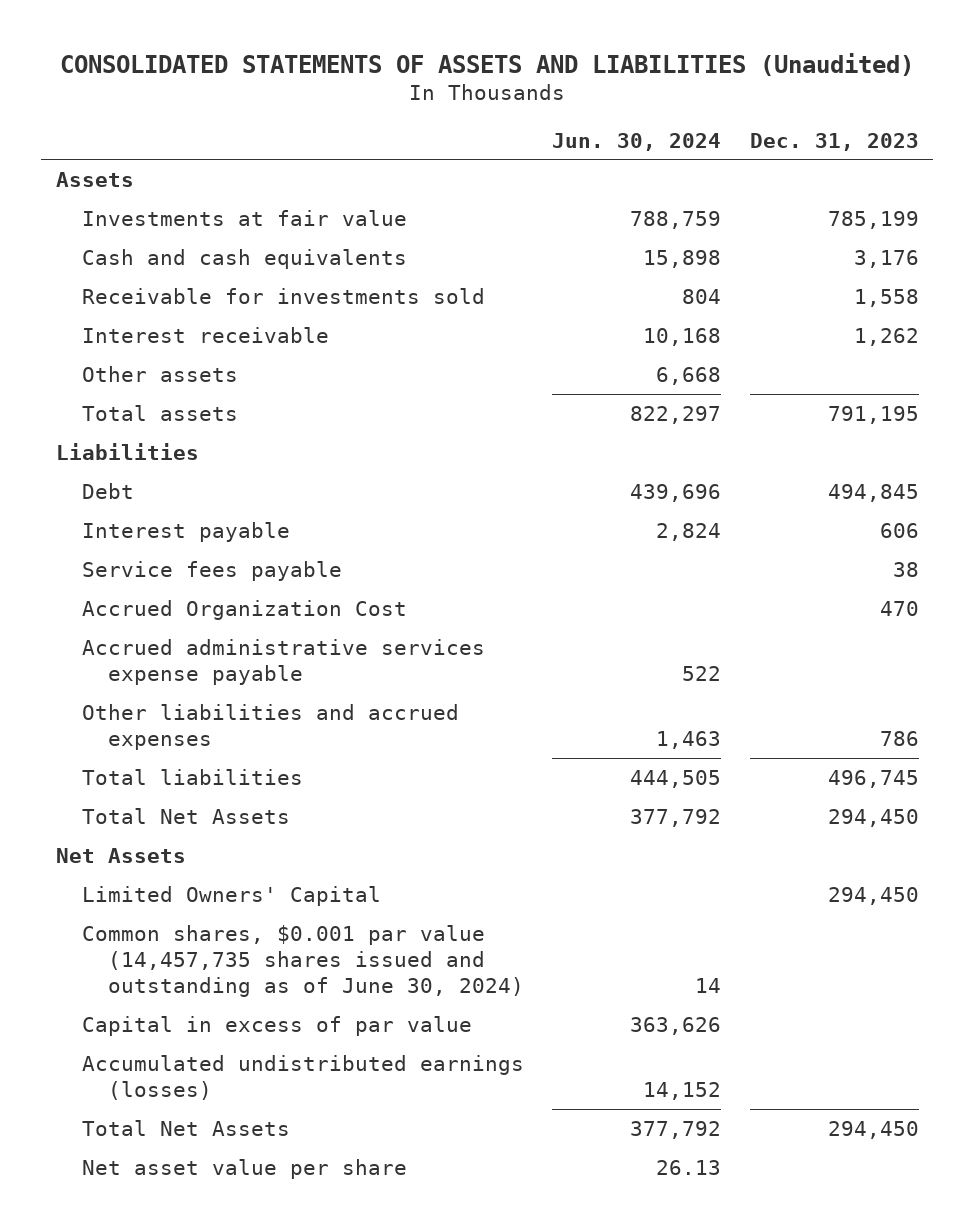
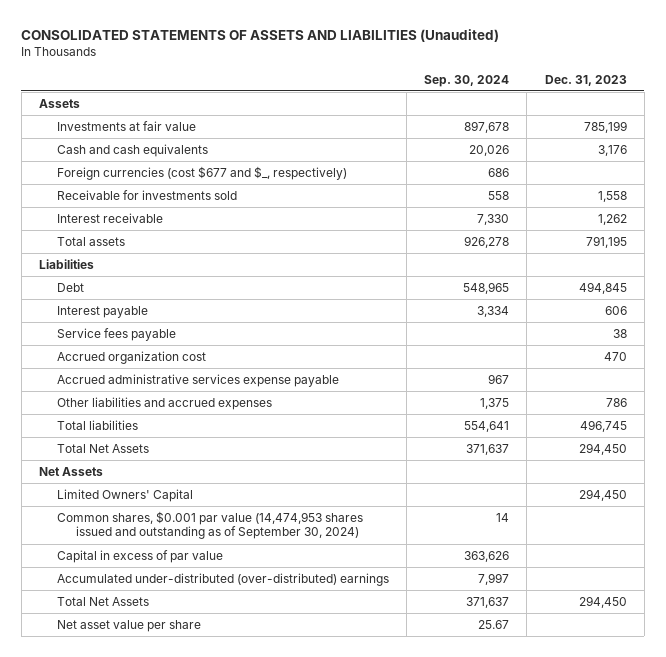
[552,132,722,151] Jun. 30, 2024 -> none
none -> [424,74,510,87] Sep. 30, 2024
none -> [57,165,348,180] Foreign currencies (cost $677 and $_, respectively)
[81,365,238,382] Other assets -> none
[81,599,407,620] Accrued Organization Cost -> [57,350,207,364] Accrued organization cost
[81,924,525,998] Common shares, $0.001 par value (14,457,735 shares issued and outstanding as of June 30, 2024) -> [57,510,364,540] Common shares, $0.001 par value (14,474,953 shares issued and outstanding as of September 30, 2024)
[81,1054,524,1100] Accumulated undistributed earnings (losses) -> [57,572,390,586] Accumulated under-distributed (over-distributed) earnings

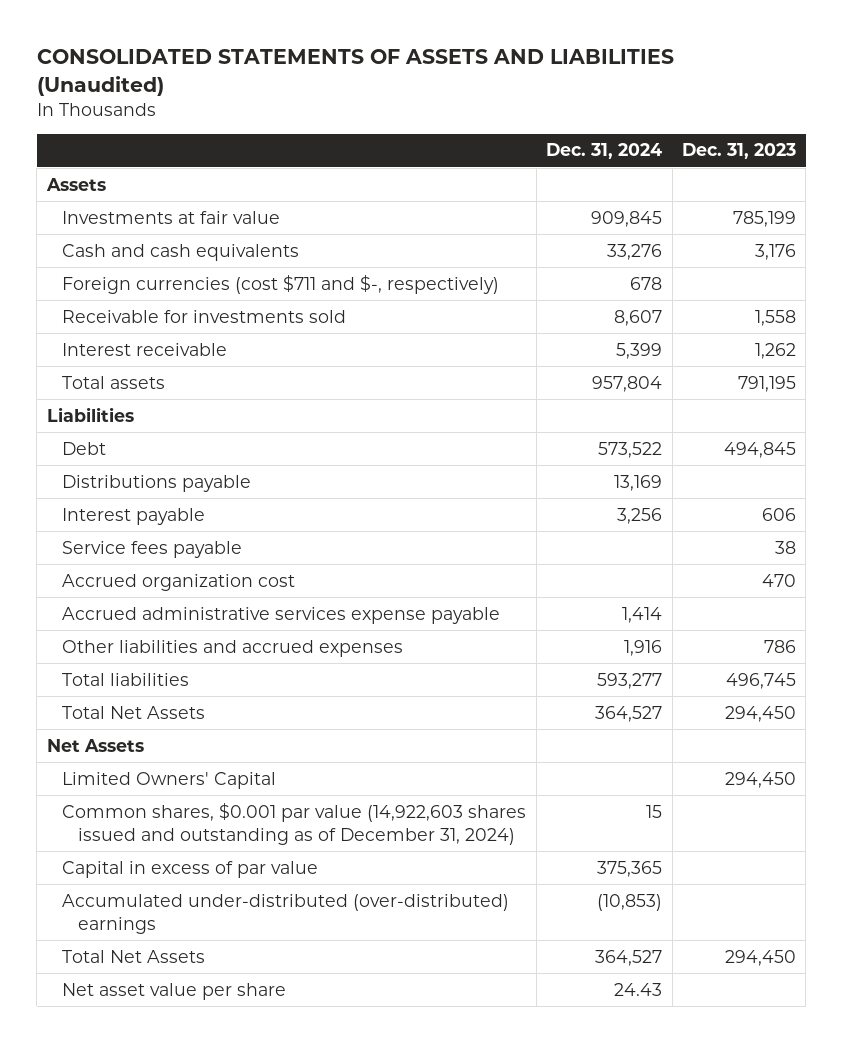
[424,74,510,87] Sep. 30, 2024 -> none
none -> [546,143,663,160] Dec. 31, 2024
[57,165,348,180] Foreign currencies (cost $677 and $_, respectively) -> [62,274,500,294] Foreign currencies (cost $711 and $-, respectively)
none -> [62,474,252,492] Distributions payable
[57,510,364,540] Common shares, $0.001 par value (14,474,953 shares issued and outstanding as of September 30, 2024) -> [62,802,527,845] Common shares, $0.001 par value (14,922,603 shares issued and outstanding as of December 31, 2024)

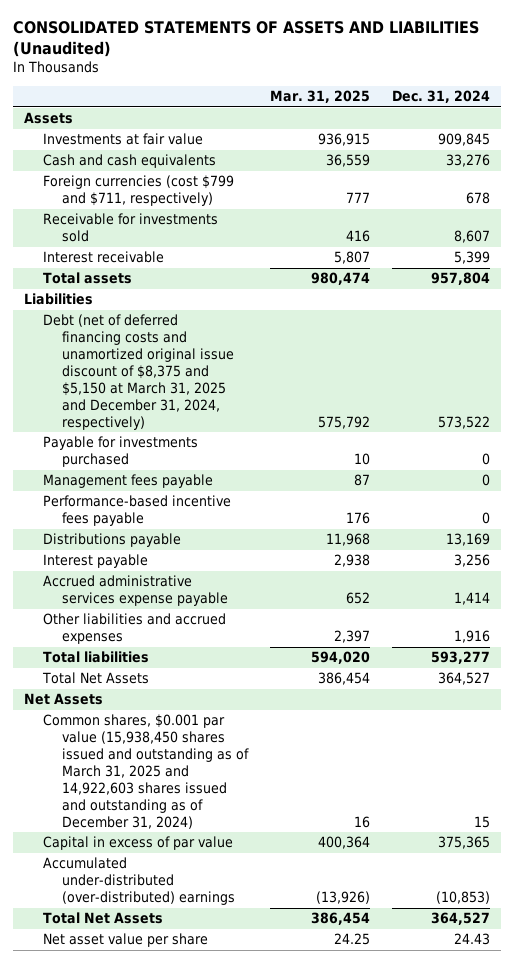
[681,143,796,160] Dec. 31, 2023 -> none
none -> [269,90,370,104] Mar. 31, 2025
[62,274,500,294] Foreign currencies (cost $711 and $-, respectively) -> [42,175,234,207] Foreign currencies (cost $799 and $711, respectively)
[62,441,107,455] Debt -> [42,314,234,430] Debt (net of deferred financing costs and unamortized original issue discount of $8,375 and $5,150 at March 31, 2025 and December 31, 2024, respectively)
none -> [42,436,198,468] Payable for investments purchased
none -> [42,474,213,489] Management fees payable
none -> [42,495,231,527] Performance-based incentive fees payable
[62,540,243,558] Service fees payable -> none
[62,573,296,591] Accrued organization cost -> none
[62,771,277,789] Limited Owners' Capital -> none
[62,802,527,845] Common shares, $0.001 par value (14,922,603 shares issued and outstanding as of December 31, 2024) -> [42,714,249,829] Common shares, $0.001 par value (15,938,450 shares issued and outstanding as of March 31, 2025 and 14,922,603 shares issued and outstanding as of December 31, 2024)

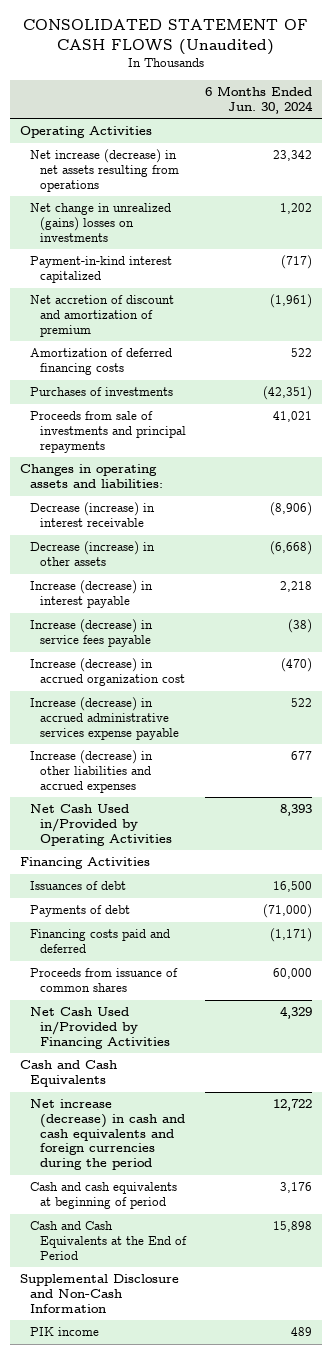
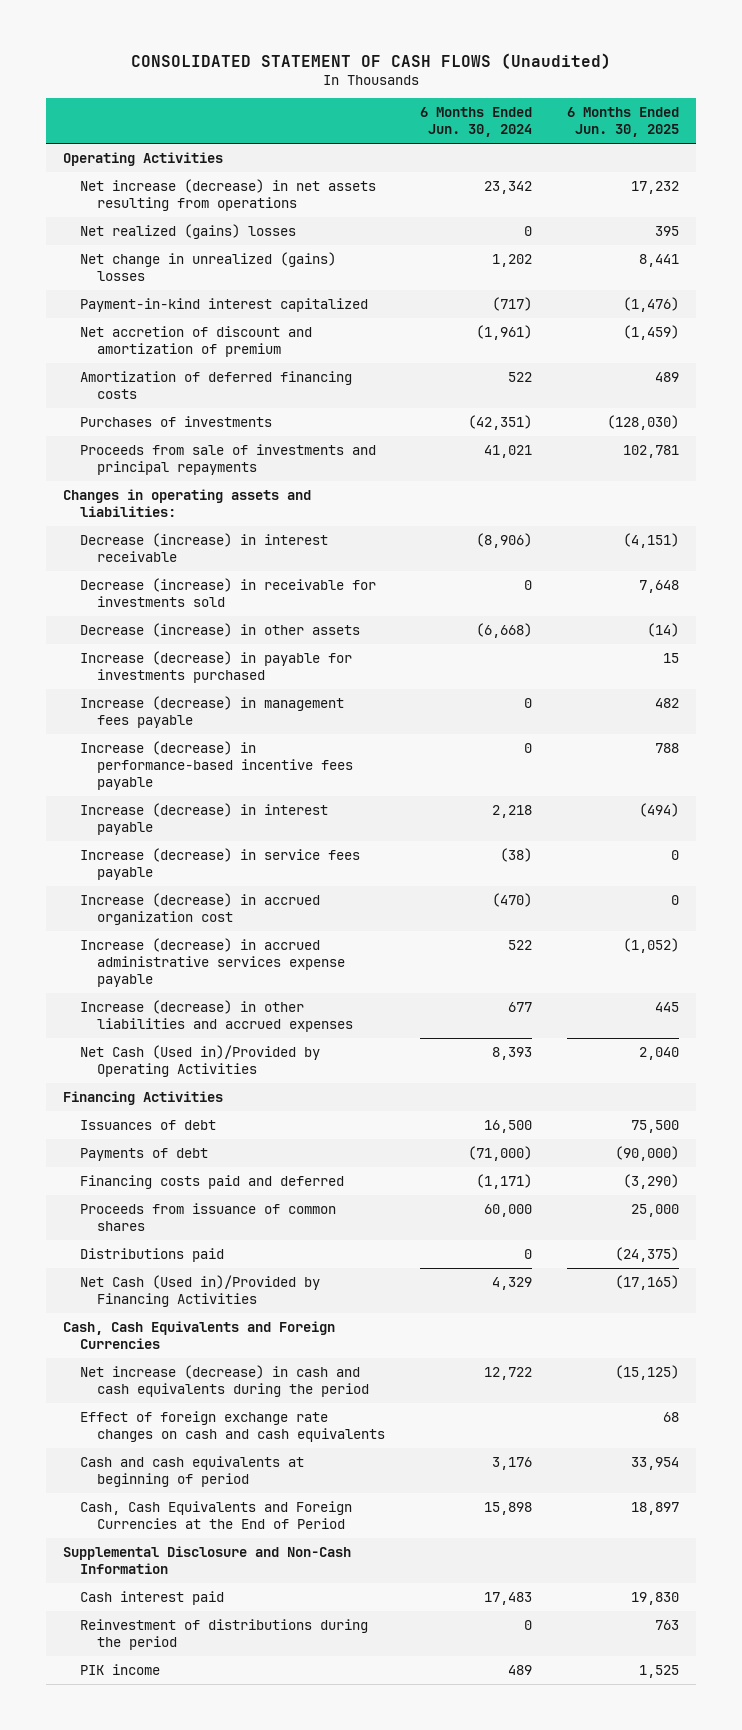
none -> [566,107,679,138] 6 Months Ended Jun. 30, 2025
none -> [80,223,297,239] Net realized (gains) losses
[30,203,172,242] Net change in unrealized (gains) losses on investments -> [80,251,337,281] Net change in unrealized (gains) losses
none -> [80,577,377,607] Decrease (increase) in receivable for investments sold
none -> [80,650,353,683] Increase (decrease) in payable for investments purchased
none -> [80,695,345,728] Increase (decrease) in management fees payable
none -> [80,740,354,791] Increase (decrease) in performance-based incentive fees payable
[30,804,173,846] Net Cash Used in/Provided by Operating Activities -> [80,1044,321,1077] Net Cash (Used in)/Provided by Operating Activities
none -> [80,1247,225,1262] Distributions paid
[30,1007,171,1049] Net Cash Used in/Provided by Financing Activities -> [80,1274,321,1307] Net Cash (Used in)/Provided by Financing Activities
[19,1060,117,1088] Cash and Cash Equivalents -> [63,1320,336,1349] Cash, Cash Equivalents and Foreign Currencies
[30,1099,186,1171] Net increase (decrease) in cash and cash equivalents and foreign currencies during the period -> [80,1364,370,1397] Net increase (decrease) in cash and cash equivalents during the period
none -> [80,1410,386,1442] Effect of foreign exchange rate changes on cash and cash equivalents
[30,1221,188,1260] Cash and Cash Equivalents at the End of Period -> [80,1500,353,1529] Cash, Cash Equivalents and Foreign Currencies at the End of Period
none -> [80,1590,225,1605] Cash interest paid
none -> [80,1618,369,1650] Reinvestment of distributions during the period

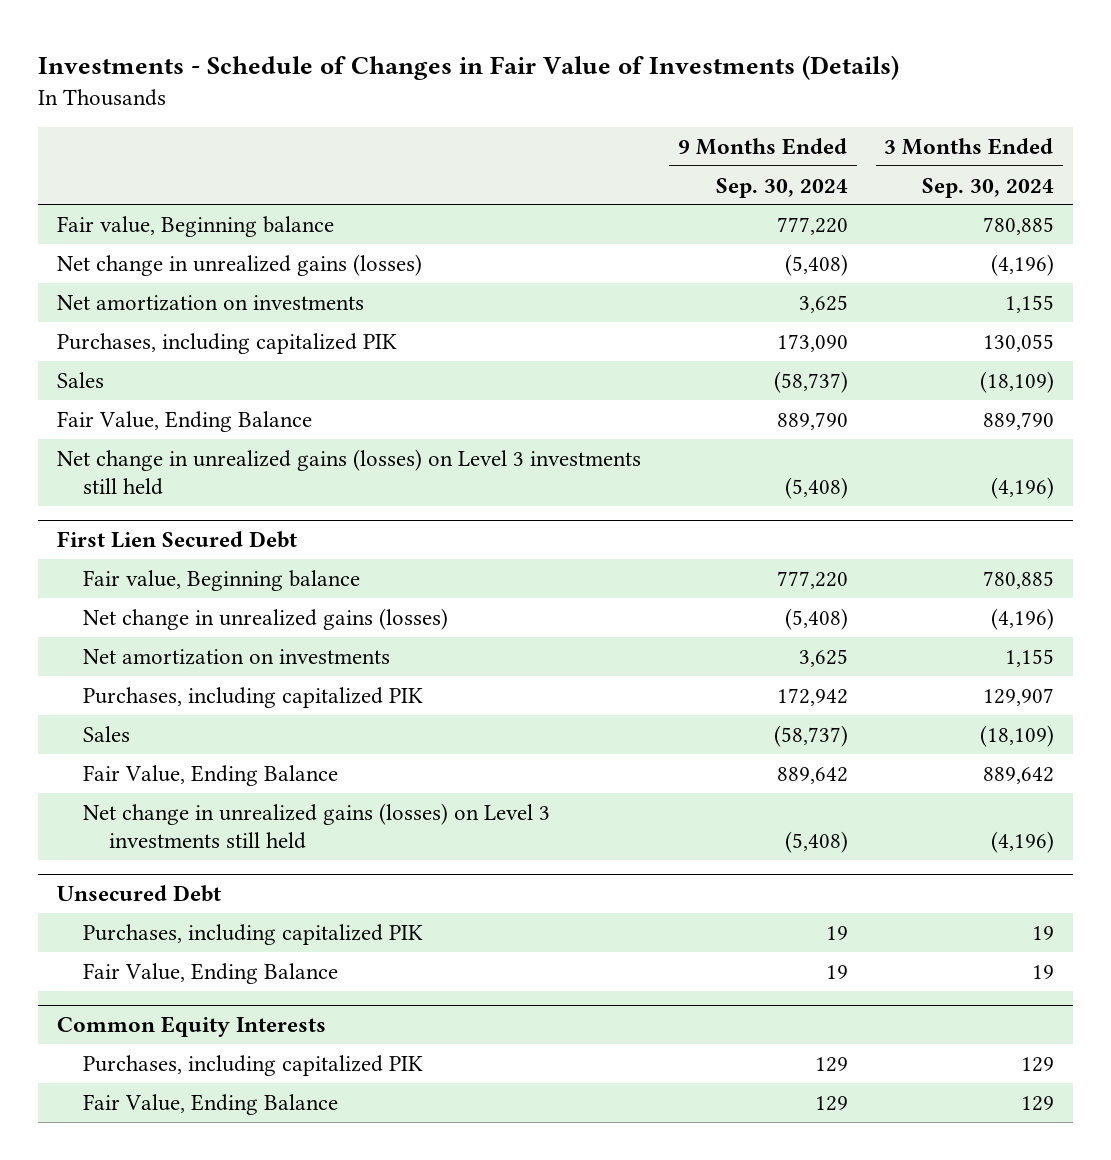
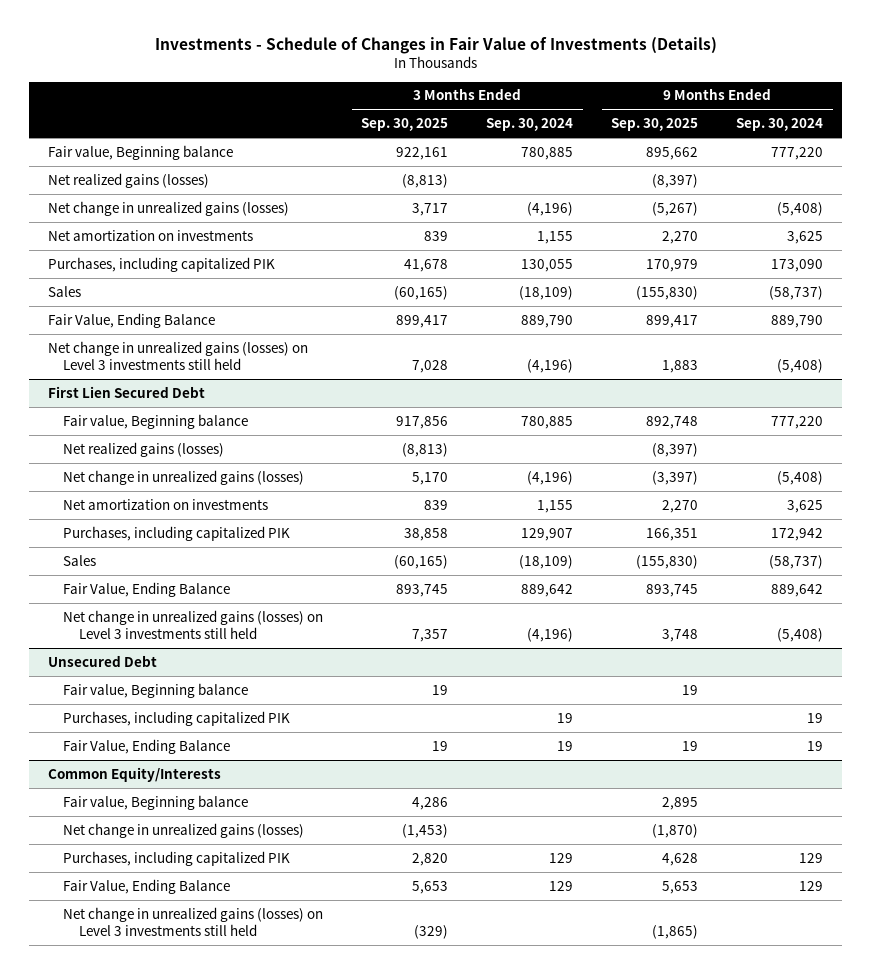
none -> [361,118,449,132] Sep. 30, 2025
none -> [611,118,699,132] Sep. 30, 2025
none -> [47,172,209,188] Net realized gains (losses)
none -> [63,441,225,457] Net realized gains (losses)
none -> [63,682,249,698] Fair value, Beginning balance
[57,1015,327,1037] Common Equity Interests -> [47,766,221,782] Common Equity/Interests
none -> [63,794,249,810] Fair value, Beginning balance
none -> [63,822,305,838] Net change in unrealized gains (losses)
none -> [63,906,324,937] Net change in unrealized gains (losses) on Level 3 investments still held

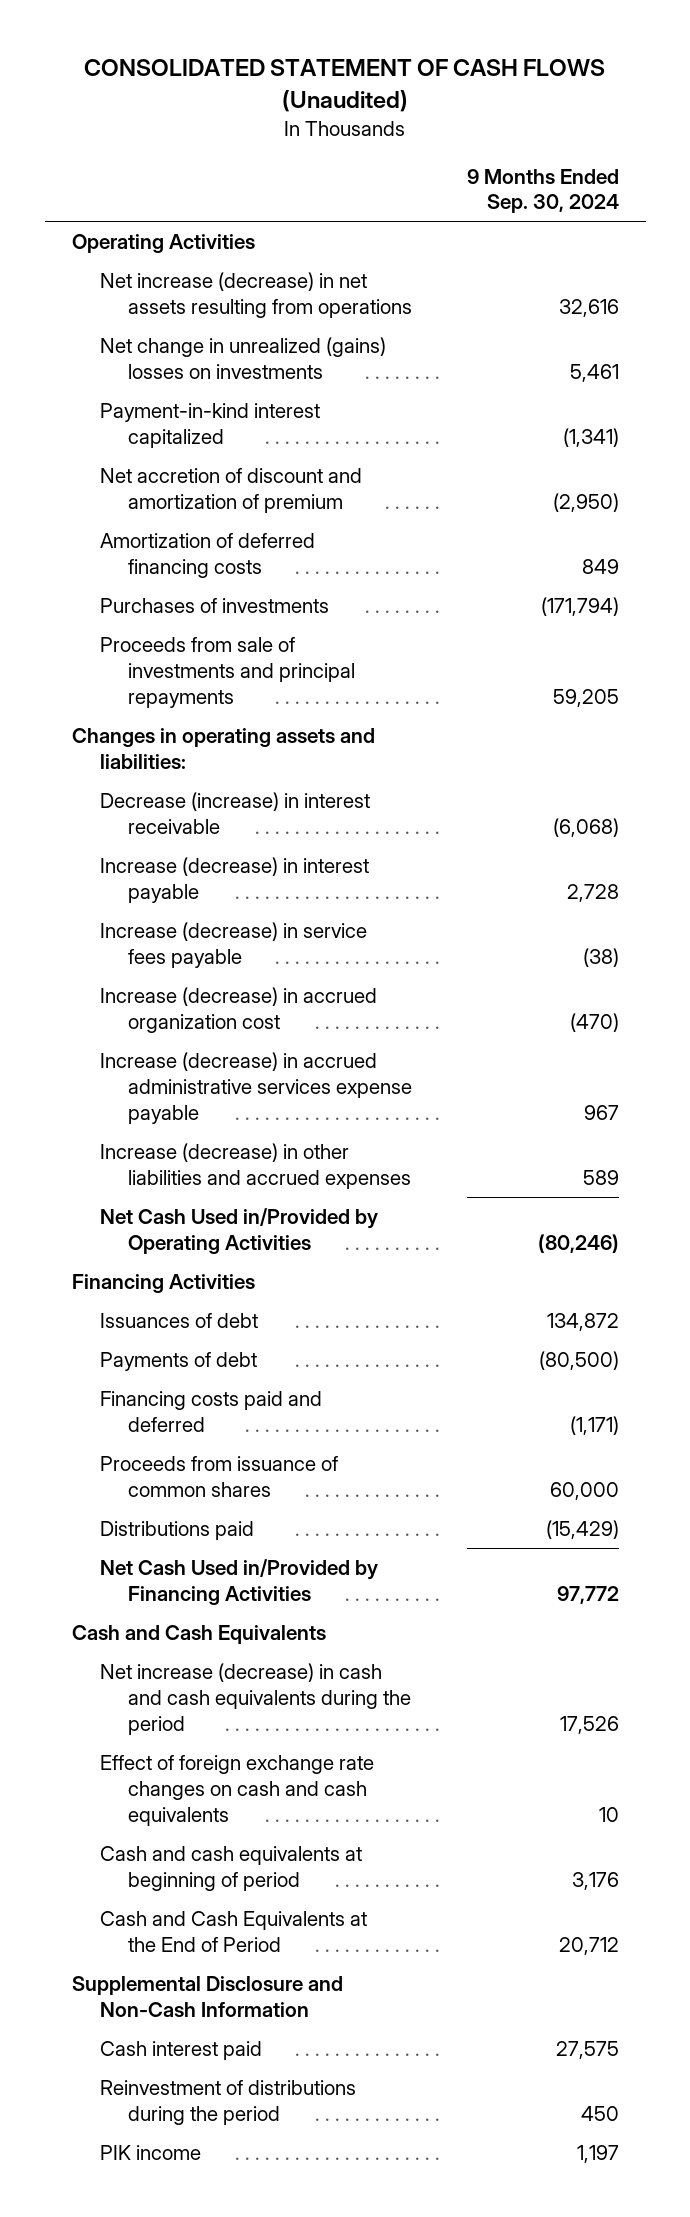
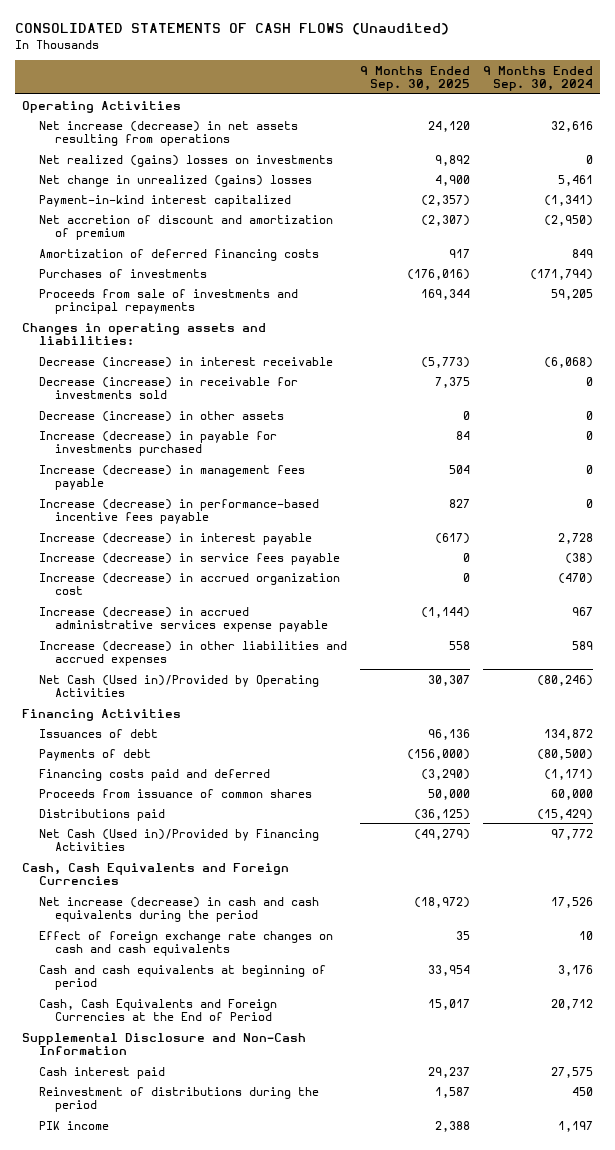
[84,59,606,113] CONSOLIDATED STATEMENT OF CASH FLOWS (Unaudited) -> [15,23,450,36] CONSOLIDATED STATEMENTS OF CASH FLOWS (Unaudited)
none -> [359,65,470,91] 9 Months Ended Sep. 30, 2025
none -> [38,154,333,167] Net realized (gains) losses on investments
[100,337,387,379] Net change in unrealized (gains) losses on investments -> [38,174,312,187] Net change in unrealized (gains) losses
none -> [38,376,298,399] Decrease (increase) in receivable for investments sold
none -> [38,410,284,422] Decrease (increase) in other assets
none -> [38,430,277,456] Increase (decrease) in payable for investments purchased
none -> [38,464,305,490] Increase (decrease) in management fees payable
none -> [38,498,319,524] Increase (decrease) in performance-based incentive fees payable
[100,1208,379,1254] Net Cash Used in/Provided by Operating Activities -> [38,674,319,697] Net Cash (Used in)/Provided by Operating Activities
[100,1559,379,1605] Net Cash Used in/Provided by Financing Activities -> [38,828,319,851] Net Cash (Used in)/Provided by Financing Activities
[71,1625,326,1645] Cash and Cash Equivalents -> [21,862,289,885] Cash, Cash Equivalents and Foreign Currencies
[100,1911,368,1952] Cash and Cash Equivalents at the End of Period -> [38,998,277,1021] Cash, Cash Equivalents and Foreign Currencies at the End of Period

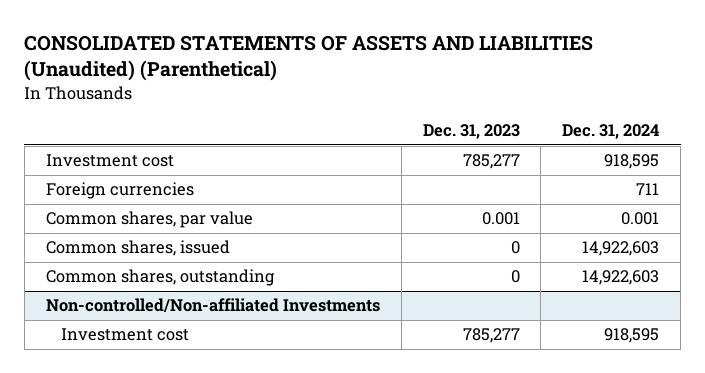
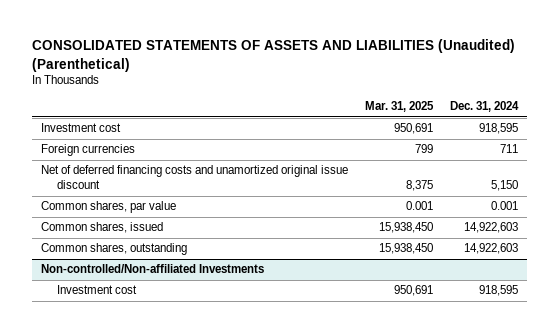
[422,124,520,140] Dec. 31, 2023 -> none
none -> [365,101,435,113] Mar. 31, 2025
none -> [40,165,348,190] Net of deferred financing costs and unamortized original issue discount

